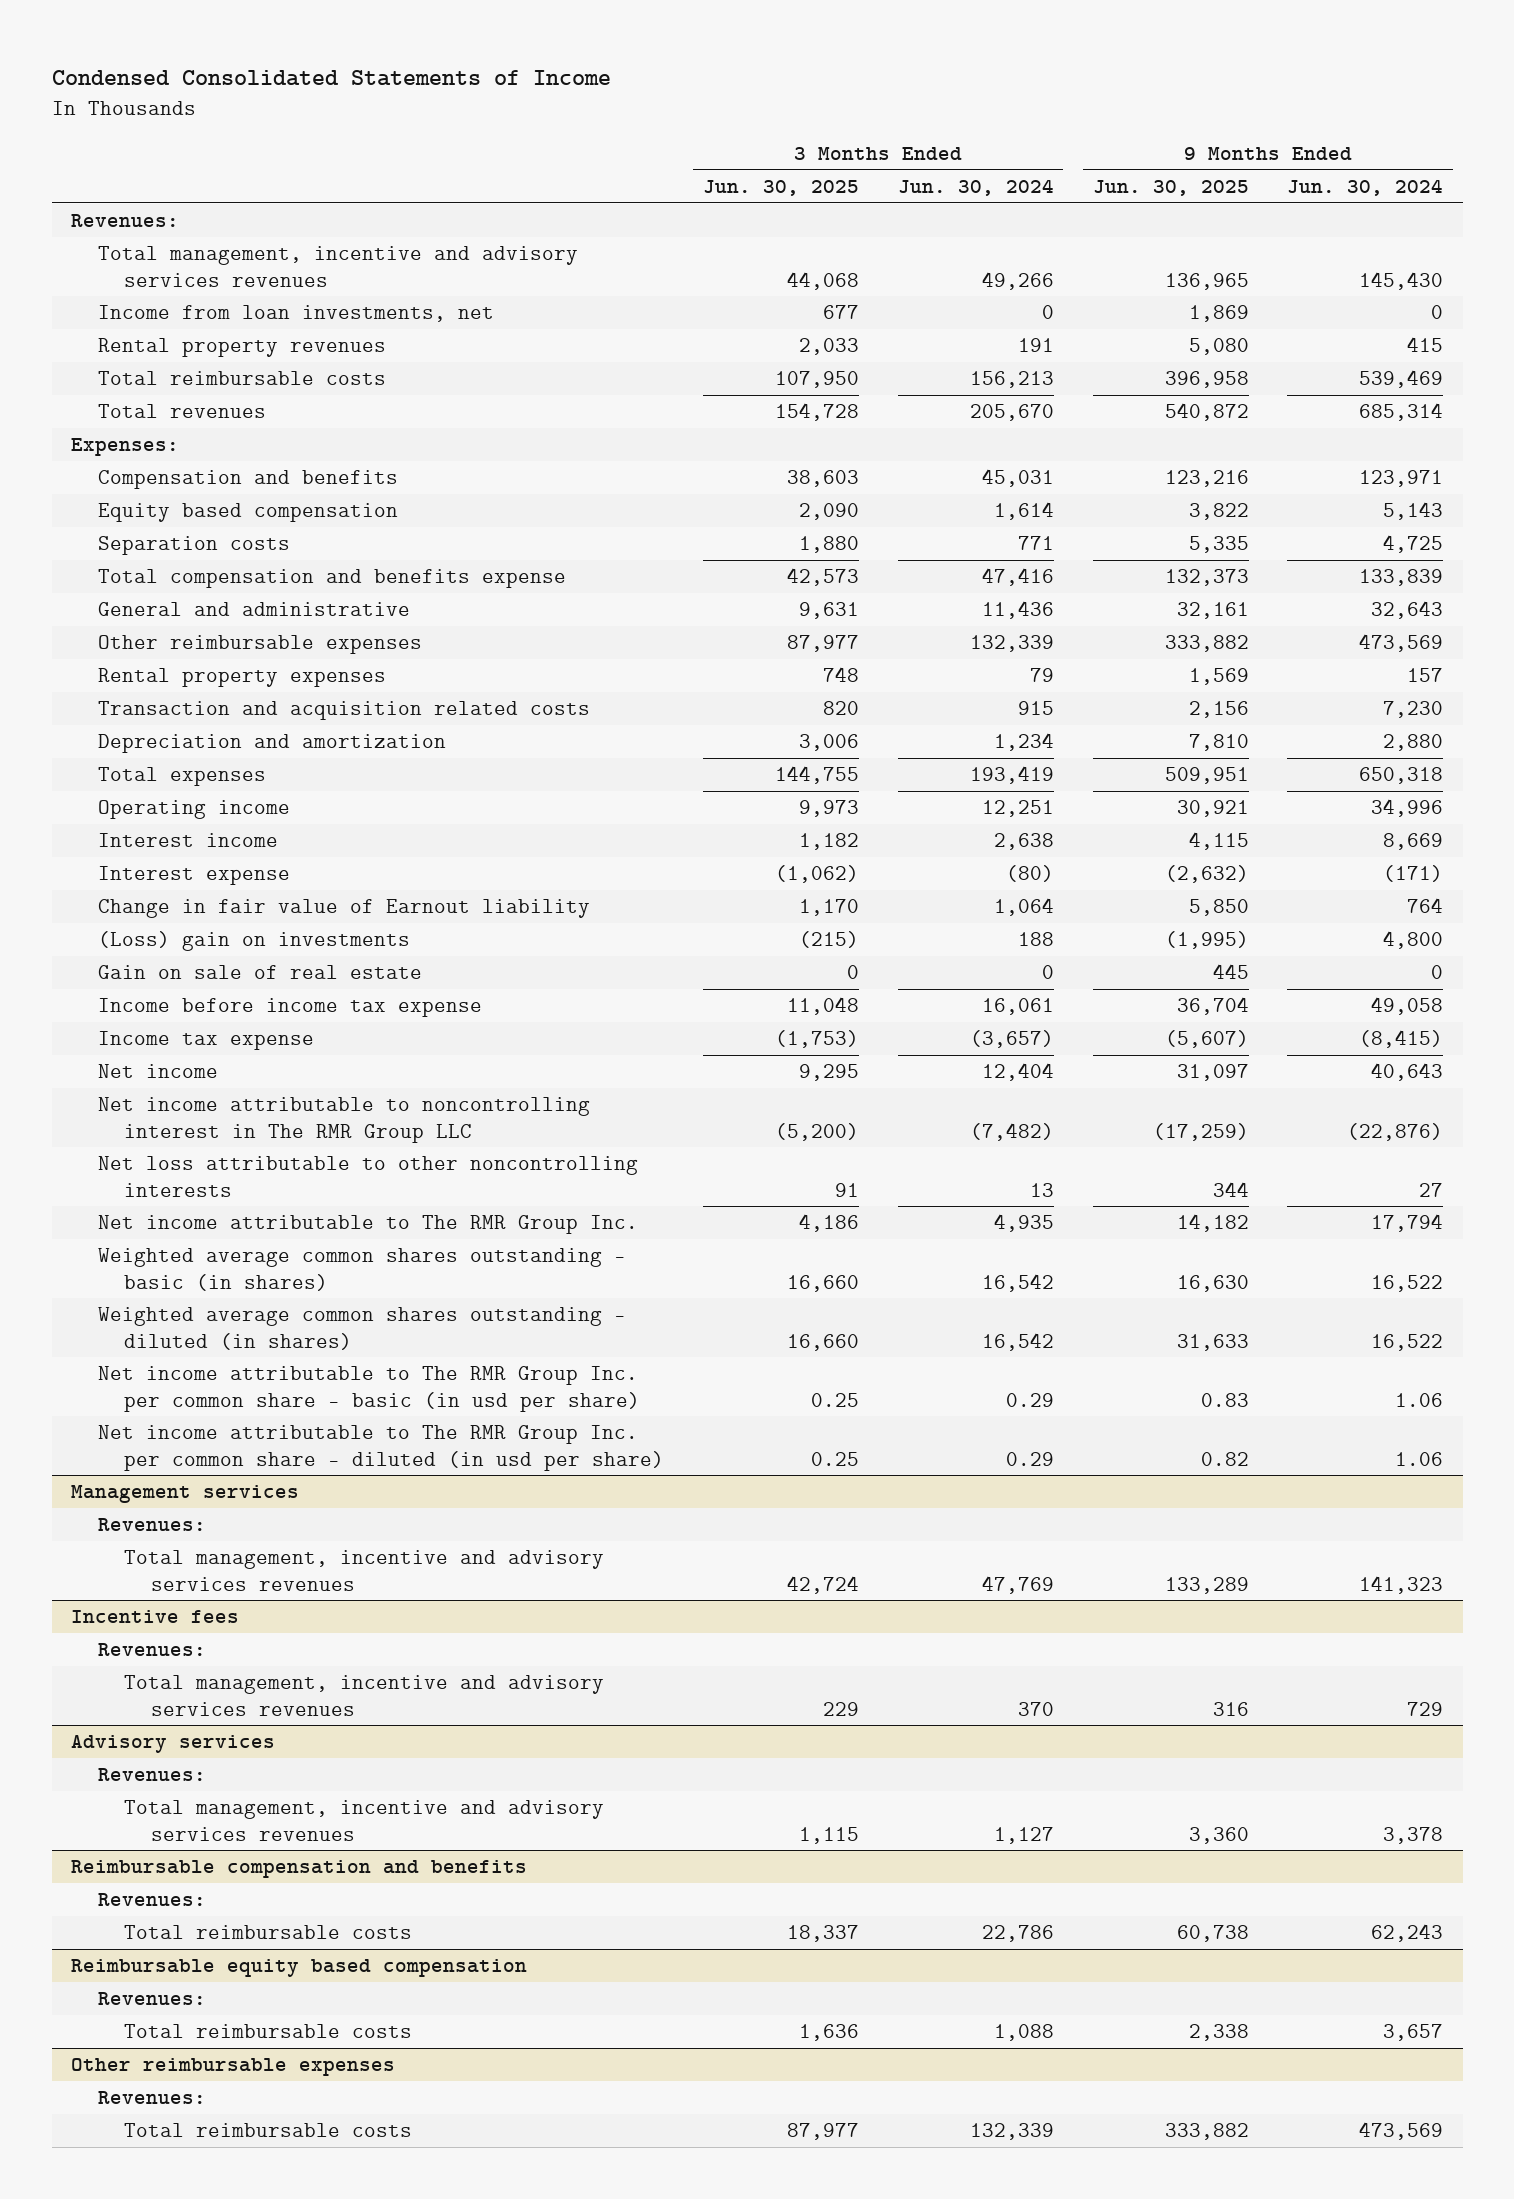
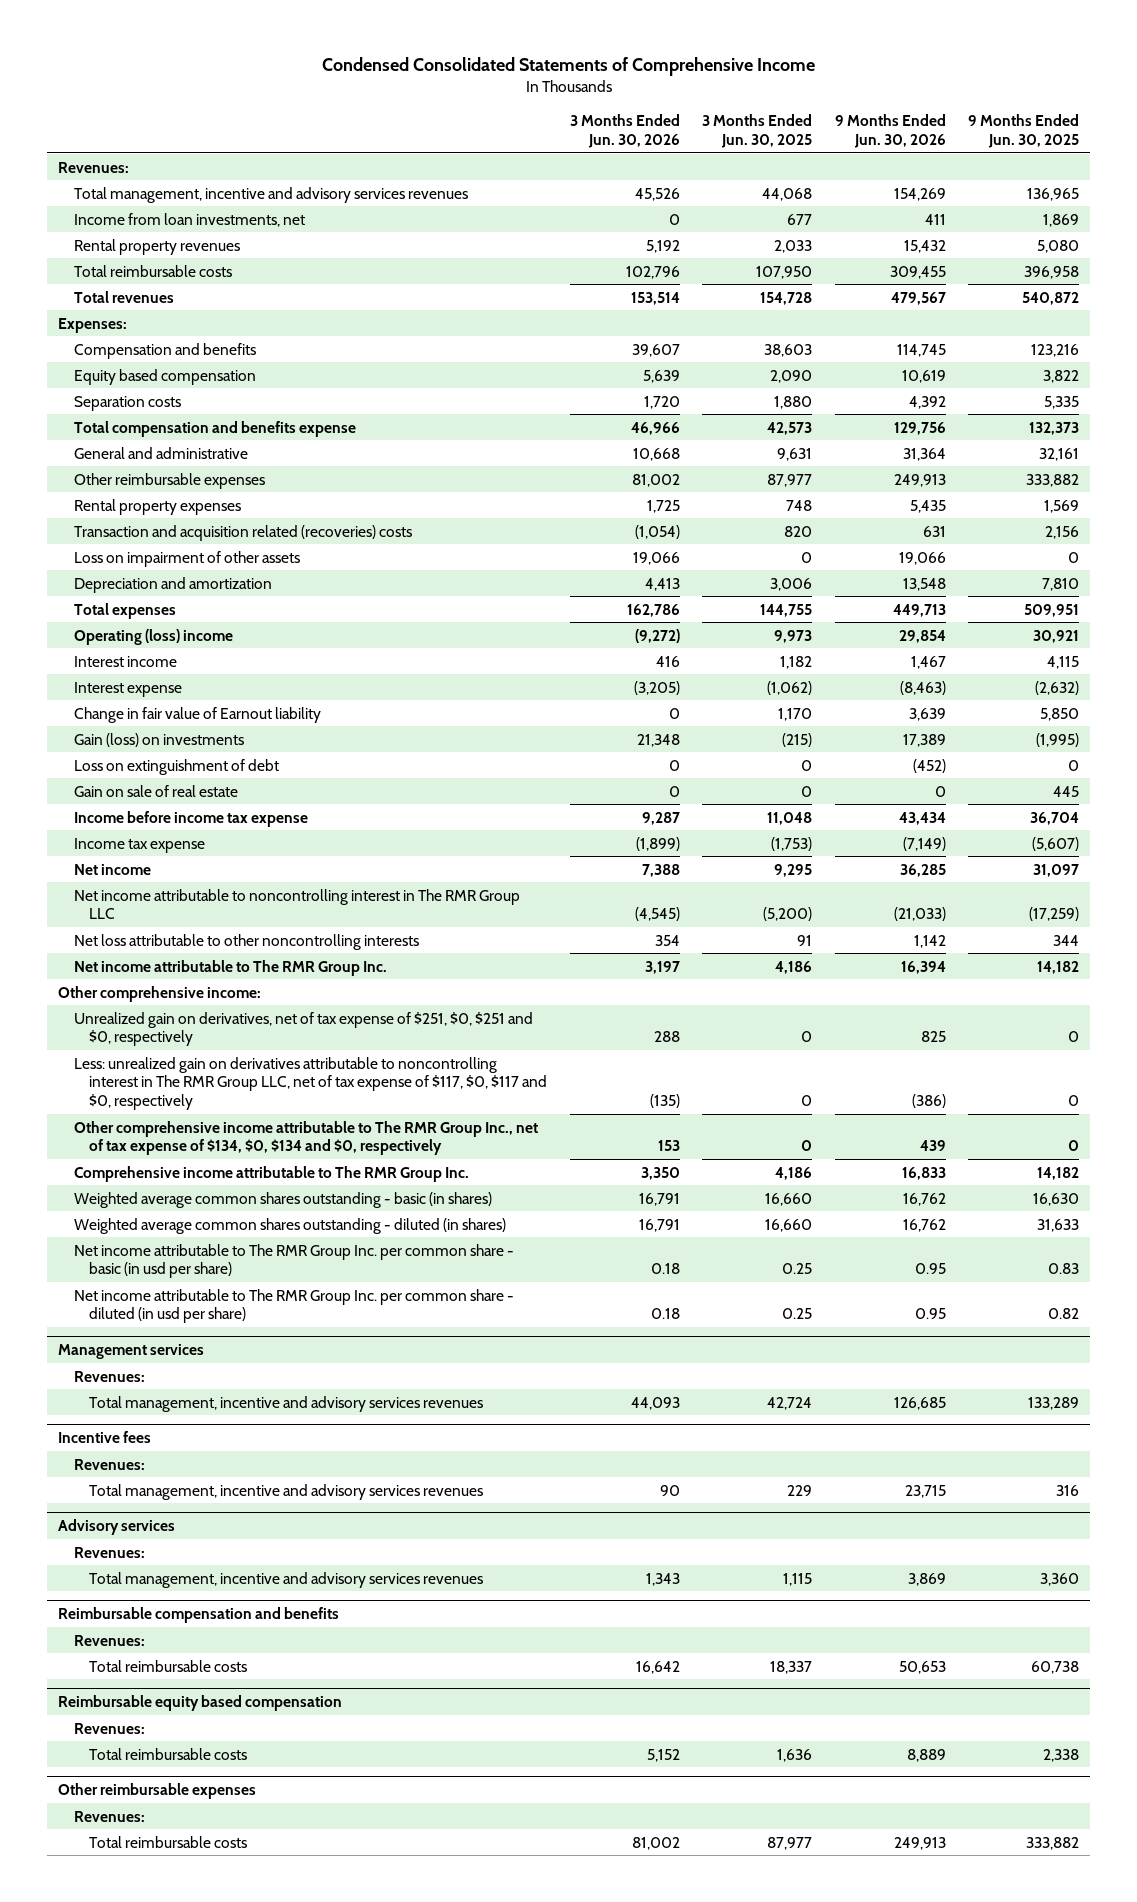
[51,70,611,87] Condensed Consolidated Statements of Income -> [321,56,815,76] Condensed Consolidated Statements of Comprehensive Income
[897,178,1054,196] Jun. 30, 2024 -> none
[1287,178,1444,196] Jun. 30, 2024 -> none
none -> [569,114,680,149] 3 Months Ended Jun. 30, 2026
none -> [834,114,946,149] 9 Months Ended Jun. 30, 2026
[97,701,590,721] Transaction and acquisition related costs -> [73,524,412,541] Transaction and acquisition related (recoveries) costs
none -> [73,550,300,567] Loss on impairment of other assets
[97,800,290,820] Operating income -> [73,628,233,645] Operating (loss) income
[97,931,410,952] (Loss) gain on investments -> [73,732,244,747] Gain (loss) on investments
none -> [73,758,279,775] Loss on extinguishment of debt
none -> [57,985,261,1002] Other comprehensive income:
none -> [73,1011,533,1047] Unrealized gain on derivatives, net of tax expense of $251, $0, $251 and $0, respectively
none -> [73,1056,548,1111] Less: unrealized gain on derivatives attributable to noncontrolling interest in The RMR Group LLC, net of tax expense of $117, $0, $117 and $0, respectively
none -> [73,1120,538,1156] Other comprehensive income attributable to The RMR Group Inc., net of tax expense of $134, $0, $134 and $0, respectively
none -> [73,1165,469,1182] Comprehensive income attributable to The RMR Group Inc.

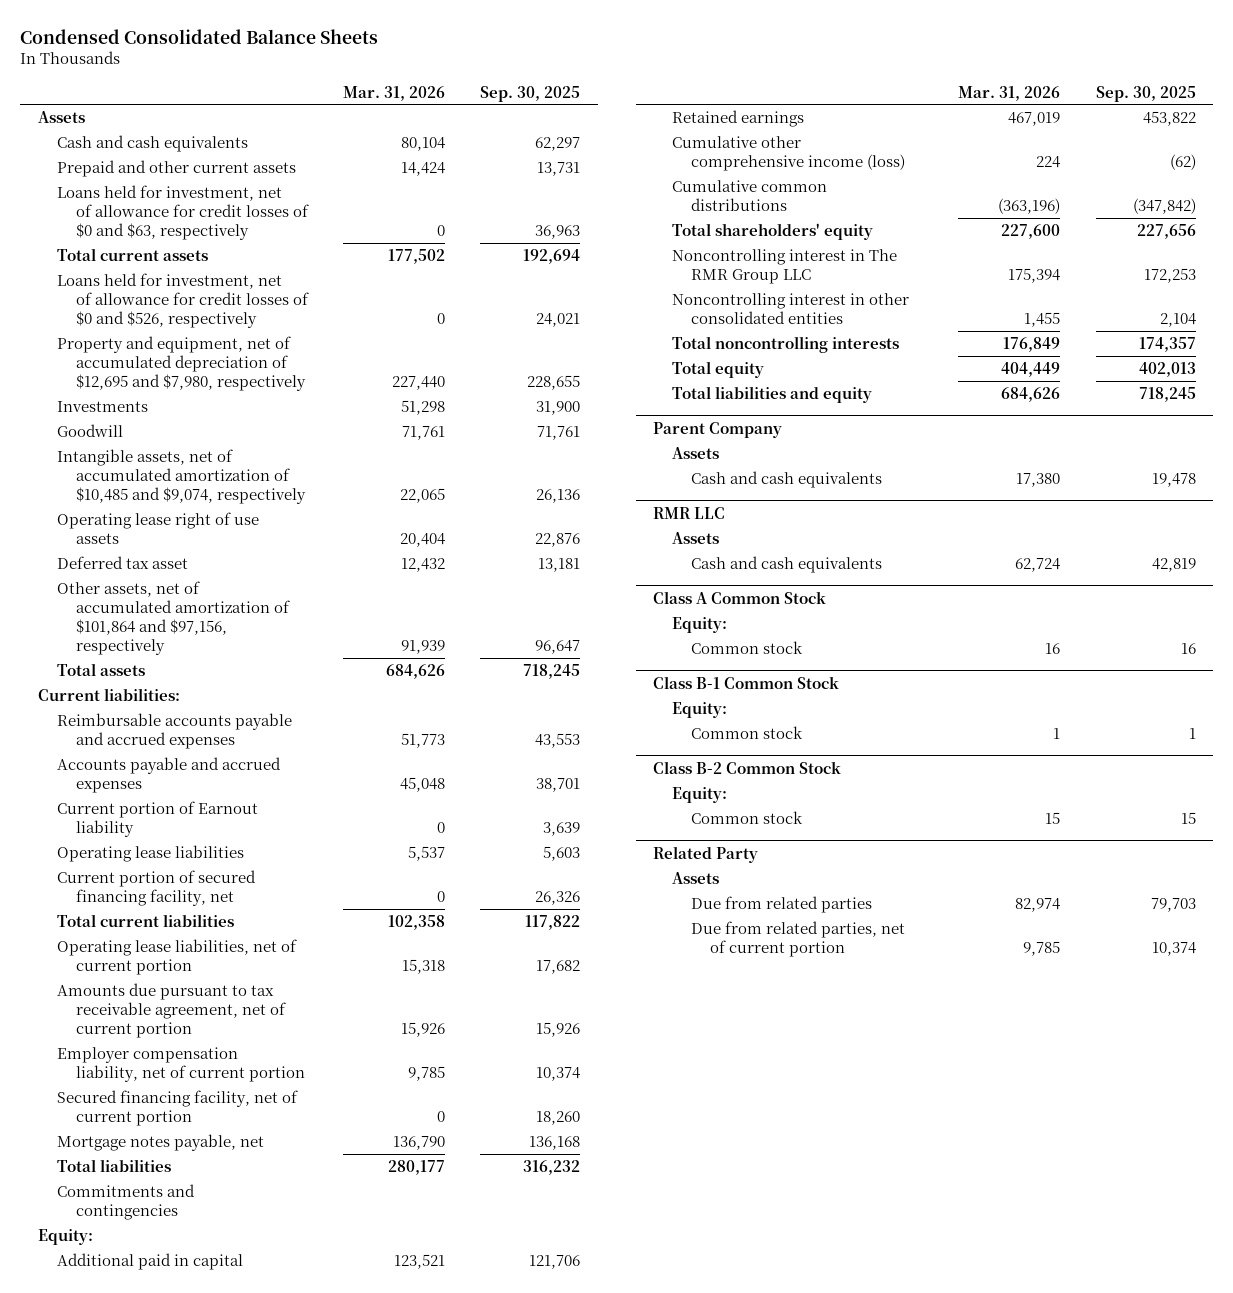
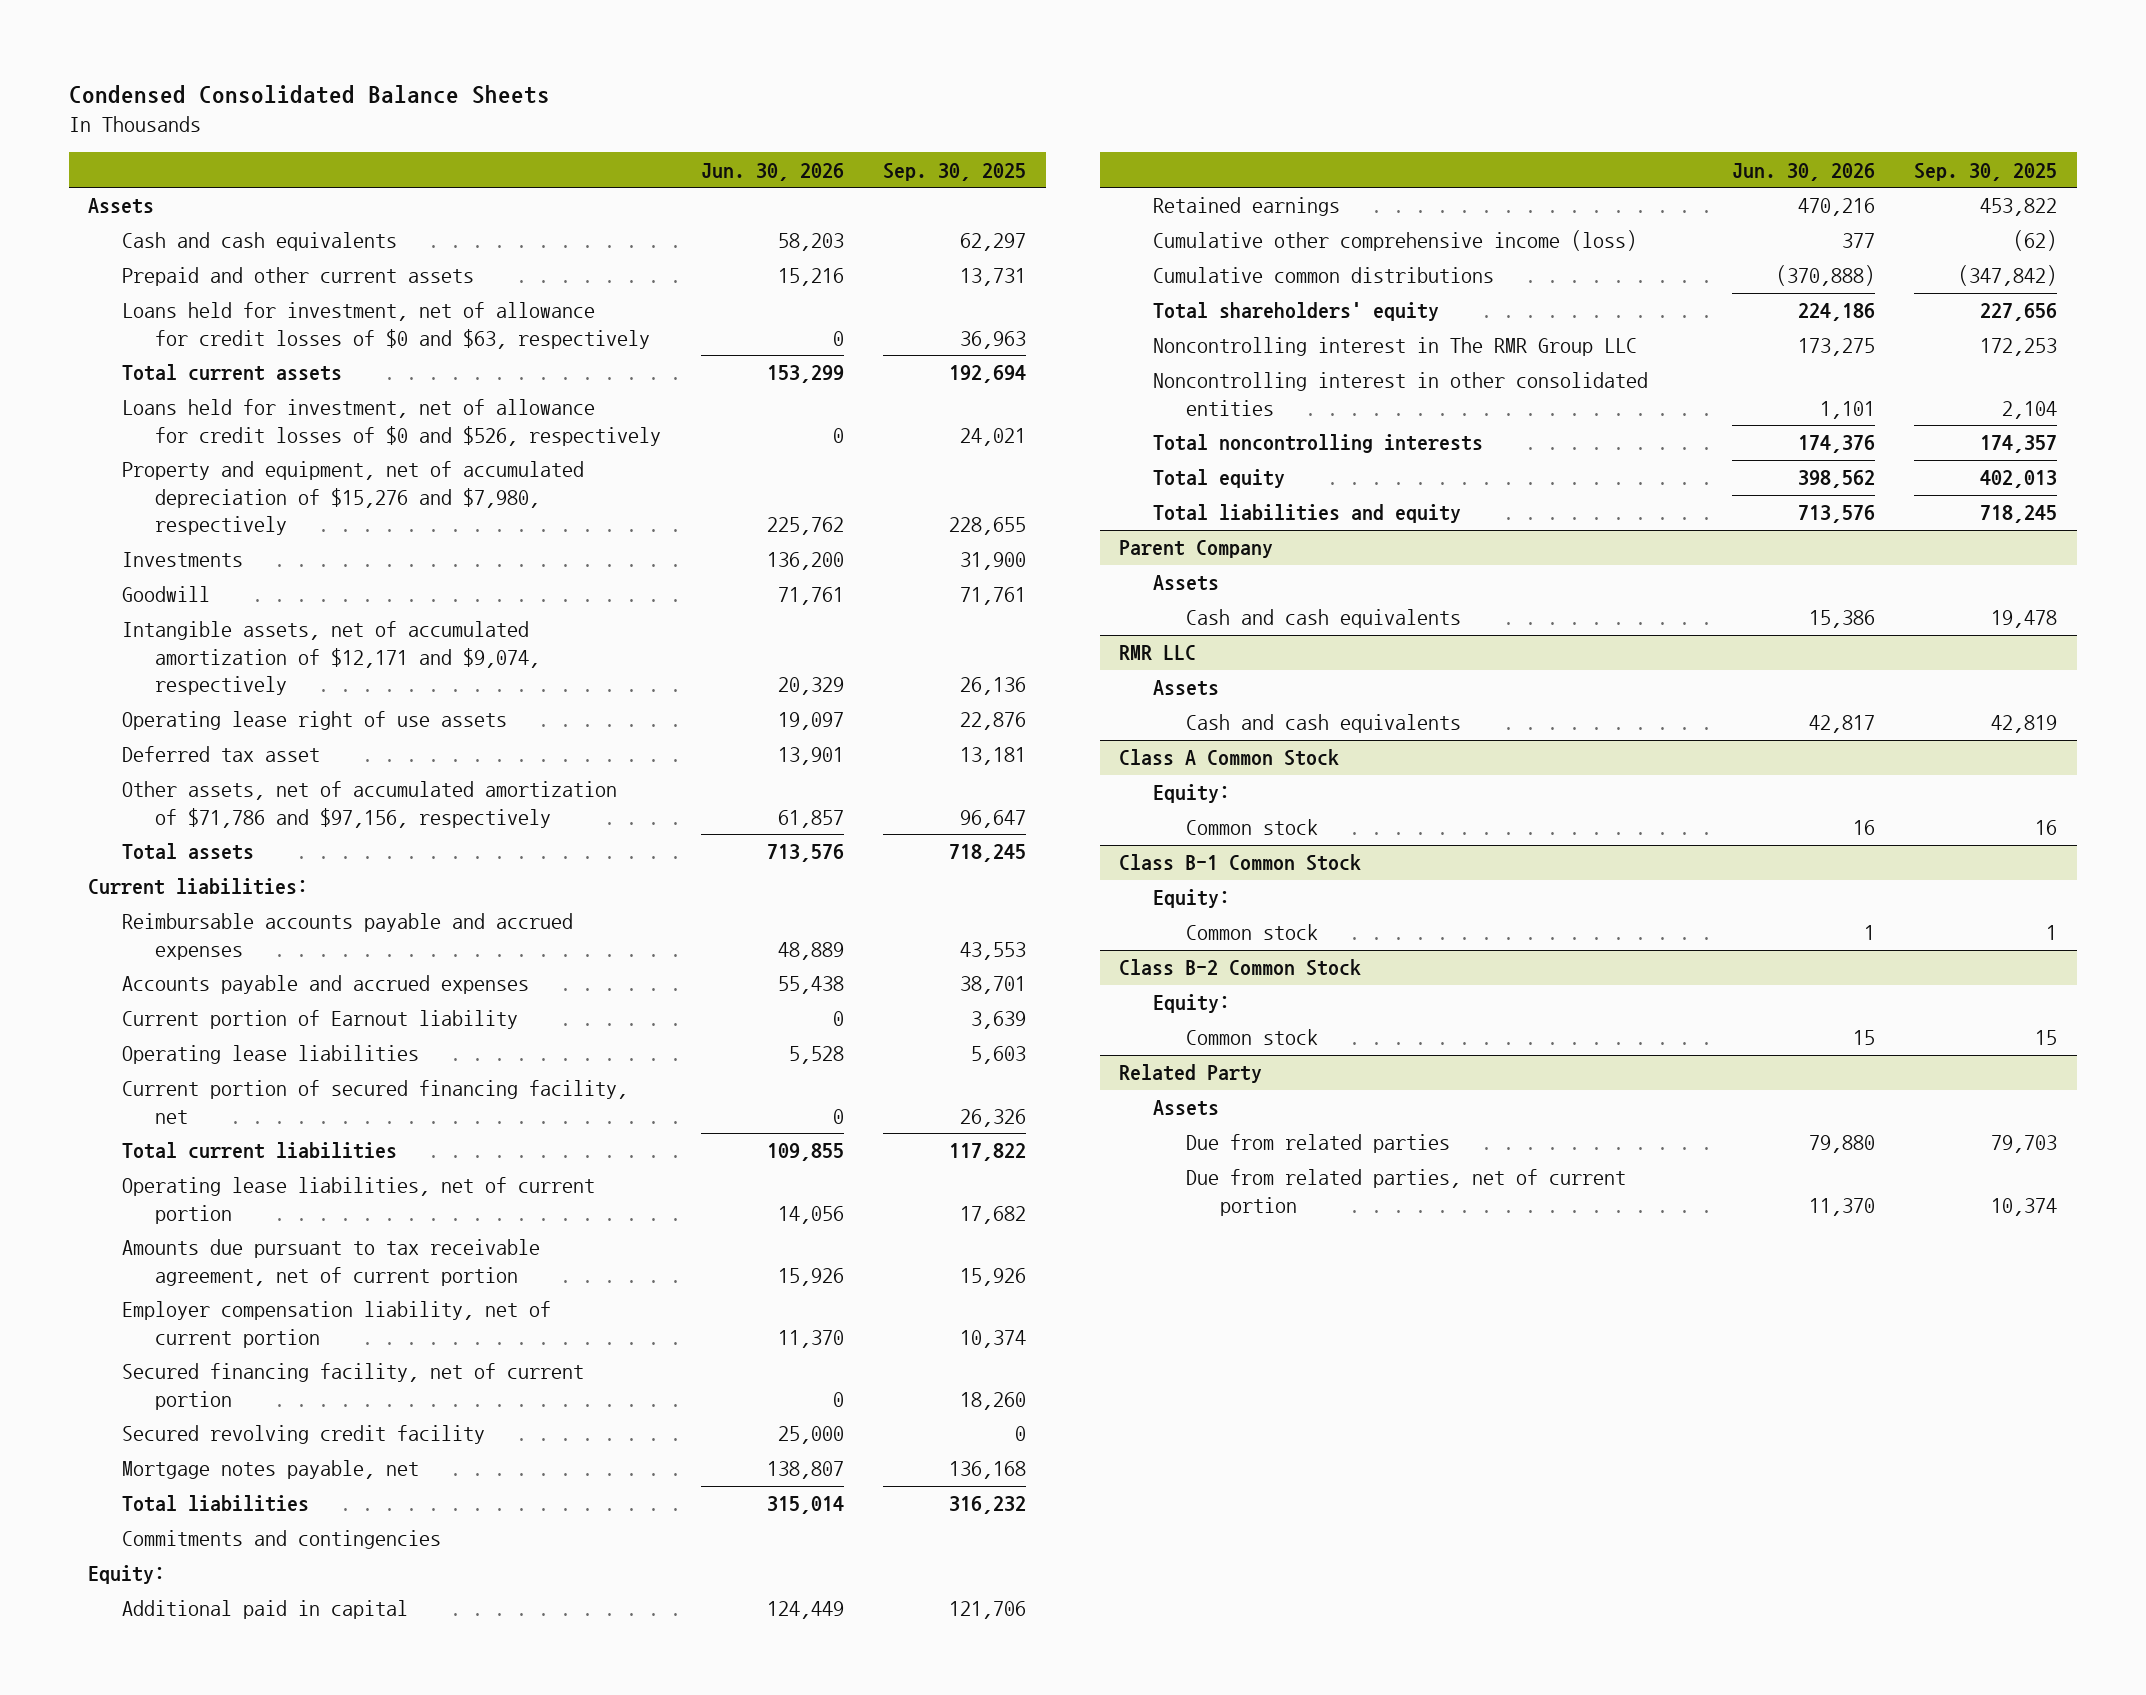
[342,85,445,101] Mar. 31, 2026 -> none
none -> [700,162,844,181] Jun. 30, 2026
[56,336,306,392] Property and equipment, net of accumulated depreciation of $12,695 and $7,980, respectively -> [121,461,584,536] Property and equipment, net of accumulated depreciation of $15,276 and $7,980, respectively
[56,449,306,505] Intangible assets, net of accumulated amortization of $10,485 and $9,074, respectively -> [121,621,541,696] Intangible assets, net of accumulated amortization of $12,171 and $9,074, respectively
[56,581,290,656] Other assets, net of accumulated amortization of $101,864 and $97,156, respectively -> [121,781,617,828] Other assets, net of accumulated amortization of $71,786 and $97,156, respectively
none -> [121,1425,485,1445] Secured revolving credit facility

